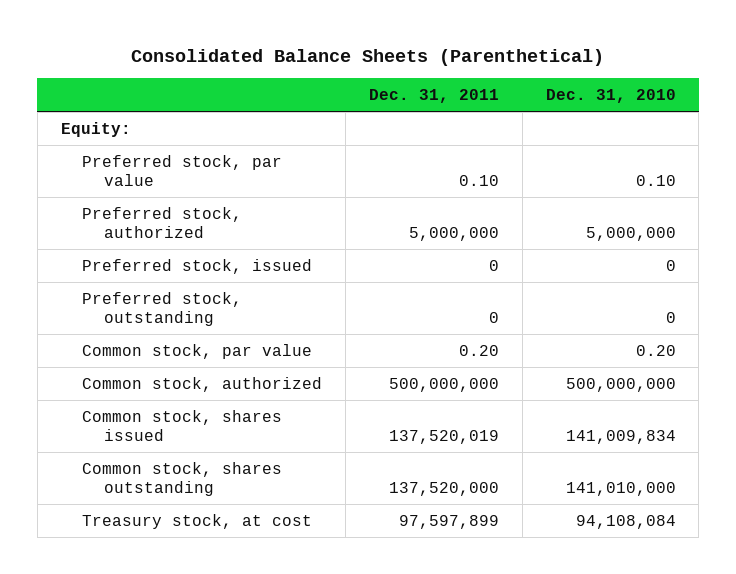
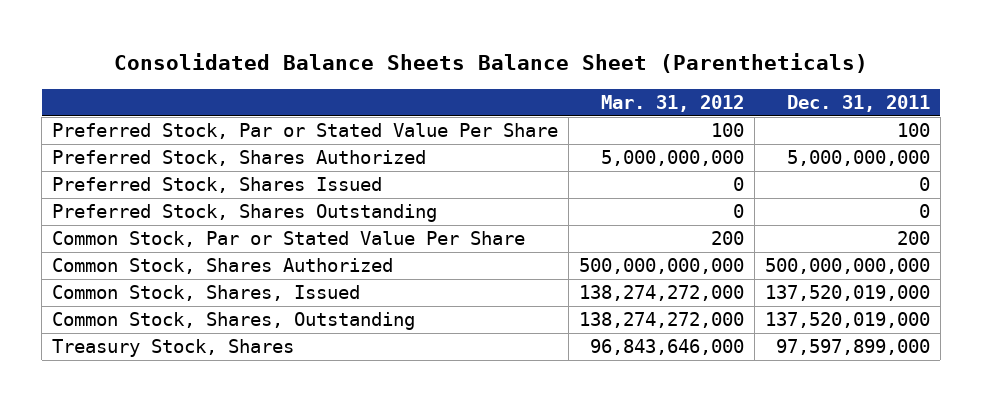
[131,49,605,67] Consolidated Balance Sheets (Parenthetical) -> [114,53,869,74] Consolidated Balance Sheets Balance Sheet (Parentheticals)
[545,89,676,104] Dec. 31, 2010 -> none
none -> [601,94,745,112] Mar. 31, 2012
[60,121,131,137] Equity: -> none
[82,154,283,187] Preferred stock, par value -> [52,123,559,140] Preferred Stock, Par or Stated Value Per Share
[458,175,499,187] 0.10 -> [896,123,930,138] 100
[82,206,243,239] Preferred stock, authorized -> [52,150,427,167] Preferred Stock, Shares Authorized
[408,227,499,242] 5,000,000 -> [786,150,930,167] 5,000,000,000
[82,258,313,274] Preferred stock, issued -> [52,177,383,194] Preferred Stock, Shares Issued
[82,291,243,327] Preferred stock, outstanding -> [52,204,438,223] Preferred Stock, Shares Outstanding
[82,343,313,359] Common stock, par value -> [52,231,526,248] Common Stock, Par or Stated Value Per Share
[458,344,499,356] 0.20 -> [896,231,930,246] 200
[82,376,323,392] Common stock, authorized -> [52,258,394,275] Common Stock, Shares Authorized
[388,377,499,392] 500,000,000 -> [764,258,930,275] 500,000,000,000
[82,409,283,442] Common stock, shares issued -> [52,285,361,302] Common Stock, Shares, Issued
[388,430,499,445] 137,520,019 -> [764,285,930,302] 137,520,019,000
[82,461,283,497] Common stock, shares outstanding -> [52,312,416,331] Common Stock, Shares, Outstanding
[388,482,499,497] 137,520,000 -> [764,312,930,329] 137,520,019,000
[82,513,313,529] Treasury stock, at cost -> [52,339,295,358] Treasury Stock, Shares
[398,514,499,529] 97,597,899 -> [775,339,930,356] 97,597,899,000

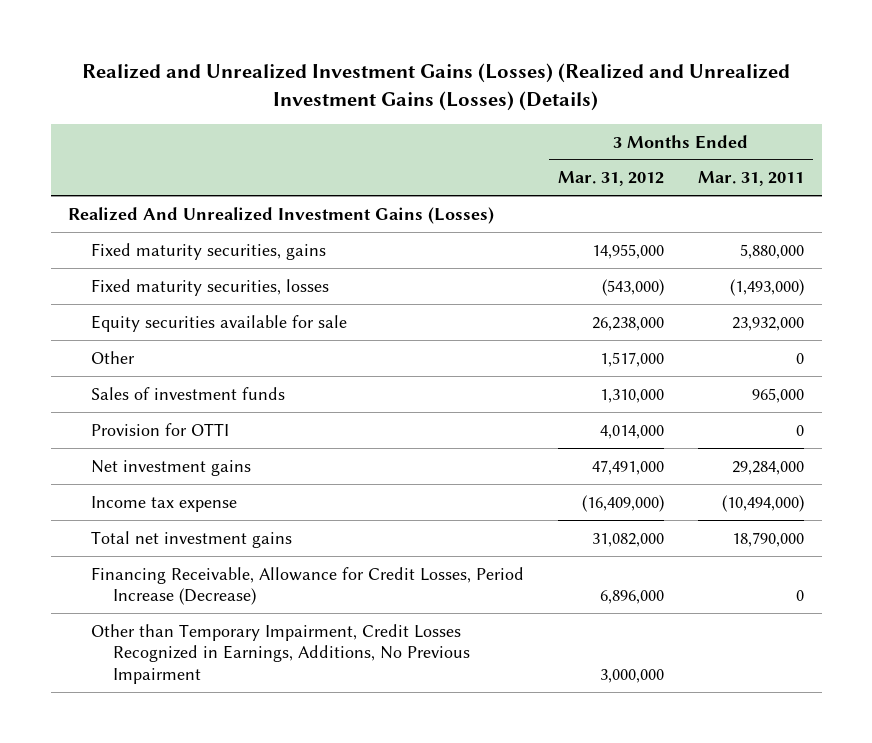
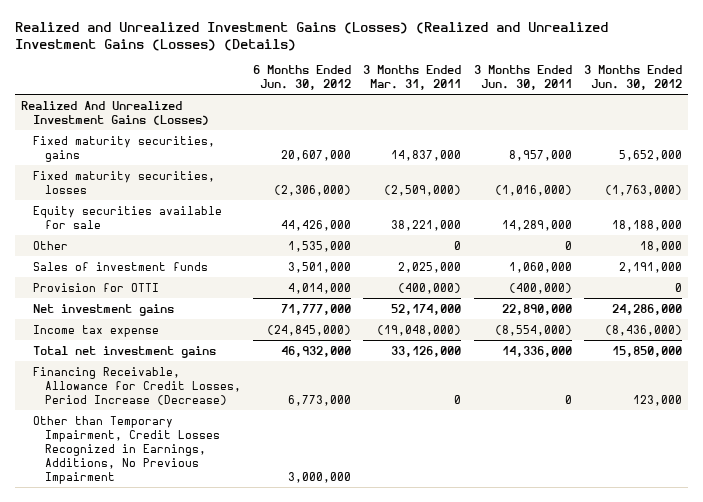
[558,171,665,187] Mar. 31, 2012 -> none
none -> [252,64,351,90] 6 Months Ended Jun. 30, 2012
none -> [473,64,572,90] 3 Months Ended Jun. 30, 2011
none -> [583,64,682,90] 3 Months Ended Jun. 30, 2012
[740,243,805,259] 5,880,000 -> [391,149,462,161] 14,837,000
[730,278,805,296] (1,493,000) -> [384,184,462,196] (2,509,000)
[732,316,805,331] 23,932,000 -> [391,219,462,231] 38,221,000
[752,387,805,403] 965,000 -> [398,261,462,273] 2,025,000
[796,424,805,436] 0 -> [398,282,462,294] (400,000)
[732,460,805,475] 29,284,000 -> [391,303,462,315] 52,174,000
[722,494,805,512] (10,494,000) -> [377,324,462,336] (19,048,000)
[732,531,805,547] 18,790,000 -> [391,345,462,357] 33,126,000

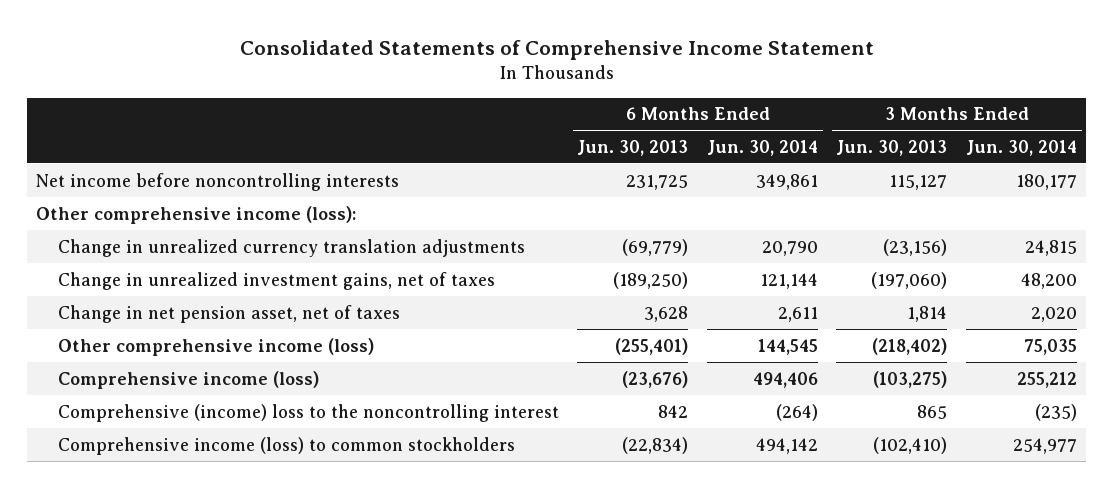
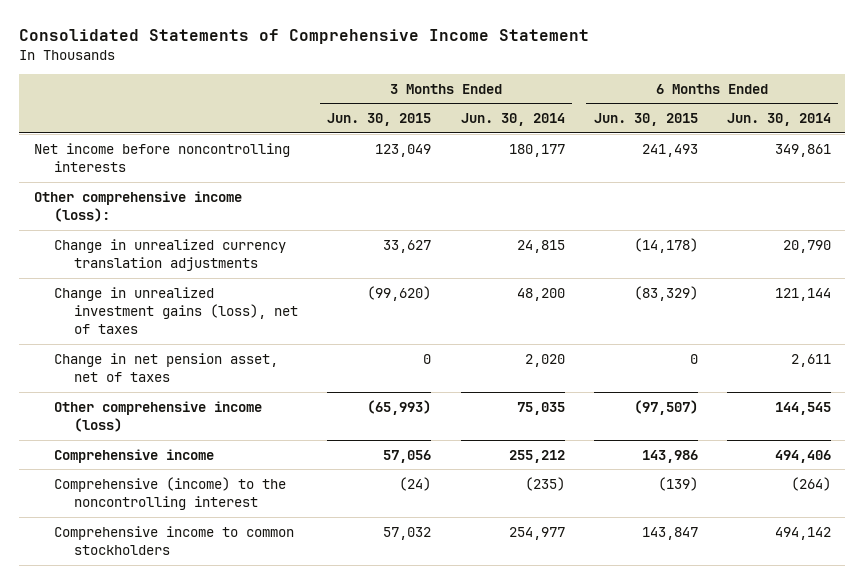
[577,139,689,156] Jun. 30, 2013 -> none
[836,139,948,156] Jun. 30, 2013 -> none
none -> [327,113,432,127] Jun. 30, 2015
none -> [593,113,698,127] Jun. 30, 2015
[57,271,495,290] Change in unrealized investment gains, net of taxes -> [54,286,299,335] Change in unrealized investment gains (loss), net of taxes
[57,370,319,389] Comprehensive income (loss) -> [54,448,215,463] Comprehensive income
[57,403,559,422] Comprehensive (income) loss to the noncontrolling interest -> [54,476,287,511] Comprehensive (income) to the noncontrolling interest
[57,436,515,455] Comprehensive income (loss) to common stockholders -> [54,525,295,556] Comprehensive income to common stockholders

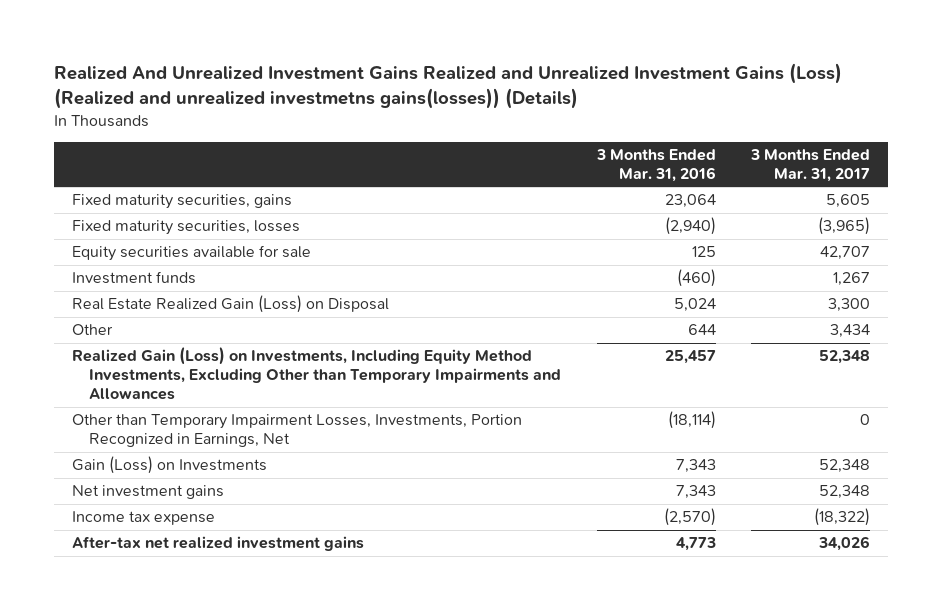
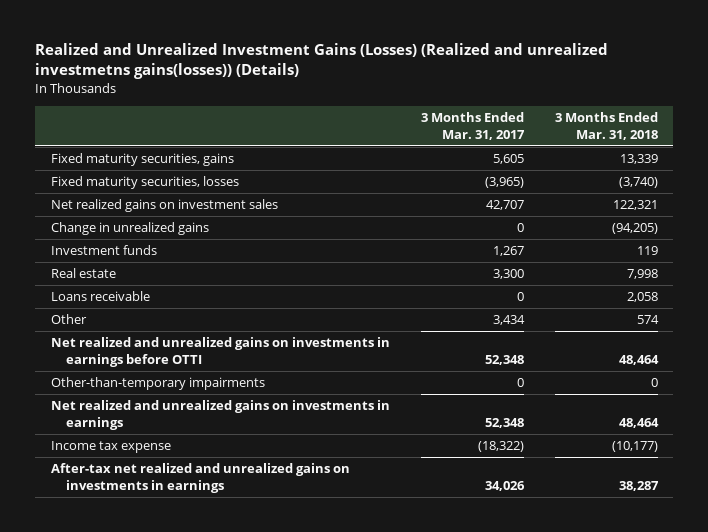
[54,63,843,110] Realized And Unrealized Investment Gains Realized and Unrealized Investment Gains (Loss) (Realized and unrealized investmetns gains(losses)) (Details) -> [35,43,609,80] Realized and Unrealized Investment Gains (Losses) (Realized and unrealized investmetns gains(losses)) (Details)
[595,148,716,182] 3 Months Ended Mar. 31, 2016 -> none
none -> [554,112,658,140] 3 Months Ended Mar. 31, 2018
[71,245,311,262] Equity securities available for sale -> [50,199,278,213] Net realized gains on investment sales
none -> [50,222,209,236] Change in unrealized gains
[71,295,389,314] Real Estate Realized Gain (Loss) on Disposal -> [50,268,116,279] Real estate
none -> [50,291,150,302] Loans receivable
[71,485,224,500] Net investment gains -> none
[71,347,562,401] Realized Gain (Loss) on Investments, Including Equity Method Investments, Excluding Other than Temporary Impairments and Allowances -> [50,337,390,368] Net realized and unrealized gains on investments in earnings before OTTI
[71,414,522,448] Other than Temporary Impairment Losses, Investments, Portion Recognized in Earnings, Net -> [50,377,265,391] Other-than-temporary impairments
[71,456,267,475] Gain (Loss) on Investments -> [50,400,390,431] Net realized and unrealized gains on investments in earnings
[71,536,364,552] After-tax net realized investment gains -> [50,463,350,494] After-tax net realized and unrealized gains on investments in earnings

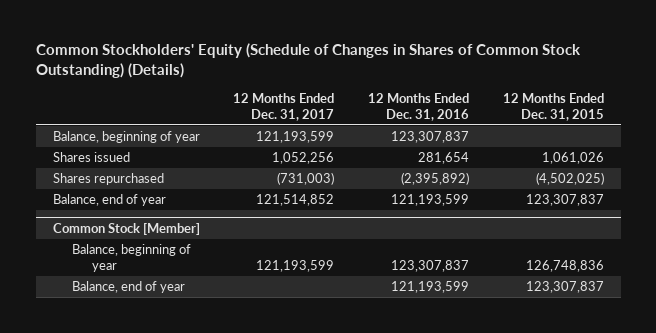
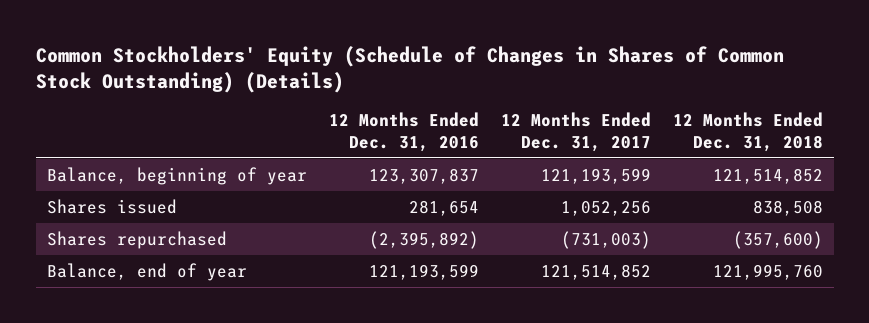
[502,92,604,121] 12 Months Ended Dec. 31, 2015 -> none
none -> [672,112,823,152] 12 Months Ended Dec. 31, 2018
[52,222,200,235] Common Stock [Member] -> none
[72,244,192,272] Balance, beginning of year -> none
[72,281,186,294] Balance, end of year -> none

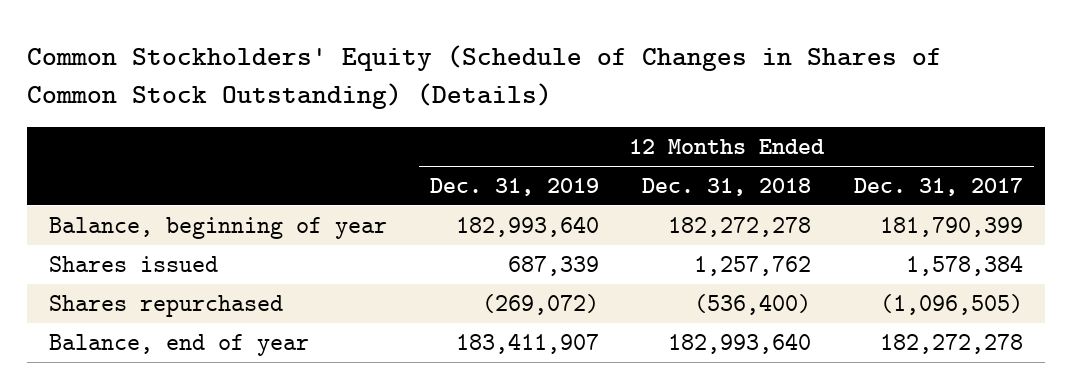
[328,112,479,152] 12 Months Ended Dec. 31, 2016 -> none
none -> [429,178,599,197] Dec. 31, 2019
[540,167,651,184] 121,193,599 -> [880,216,1024,237] 181,790,399
[712,167,823,184] 121,514,852 -> [668,216,812,237] 182,272,278
[560,200,651,216] 1,052,256 -> [906,254,1024,276] 1,578,384
[752,199,823,216] 838,508 -> [694,255,812,276] 1,257,762
[560,230,651,249] (731,003) -> [880,293,1024,315] (1,096,505)
[732,230,823,249] (357,600) -> [694,293,812,315] (536,400)
[540,263,651,280] 121,514,852 -> [880,333,1024,354] 182,272,278
[712,263,823,280] 121,995,760 -> [668,332,812,354] 182,993,640

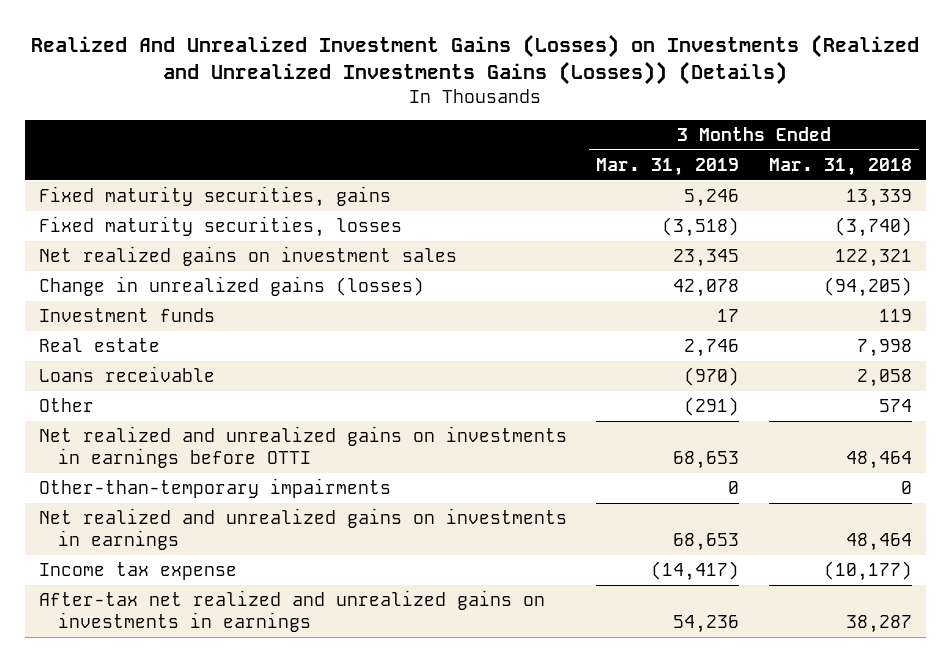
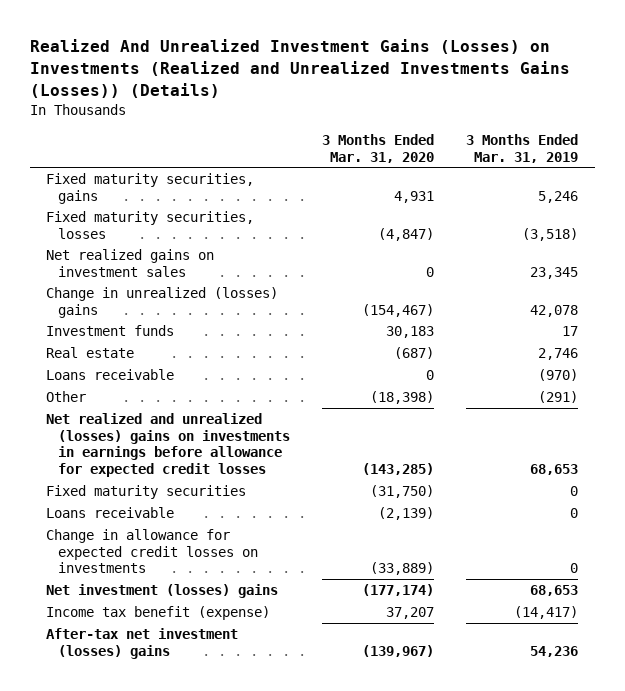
[768,158,912,177] Mar. 31, 2018 -> none
none -> [322,133,435,163] 3 Months Ended Mar. 31, 2020
[39,276,425,297] Change in unrealized gains (losses) -> [46,286,279,318] Change in unrealized (losses) gains
[39,478,392,499] Other-than-temporary impairments -> none
[39,426,568,468] Net realized and unrealized gains on investments in earnings before OTTI -> [46,412,290,478] Net realized and unrealized (losses) gains on investments in earnings before allowance for expected credit losses
none -> [46,484,247,499] Fixed maturity securities
none -> [46,506,175,518] Loans receivable
none -> [46,528,258,574] Change in allowance for expected credit losses on investments
[39,508,568,550] Net realized and unrealized gains on investments in earnings -> [46,583,279,598] Net investment (losses) gains
[39,562,238,581] Income tax expense -> [46,605,271,620] Income tax benefit (expense)
[39,590,546,632] After-tax net realized and unrealized gains on investments in earnings -> [46,627,239,659] After-tax net investment (losses) gains

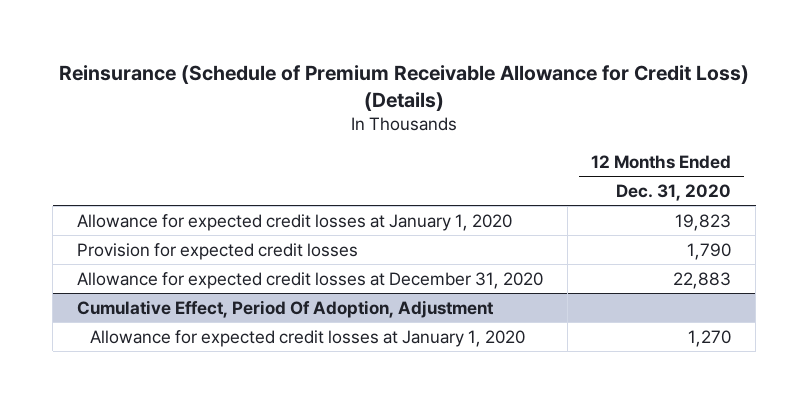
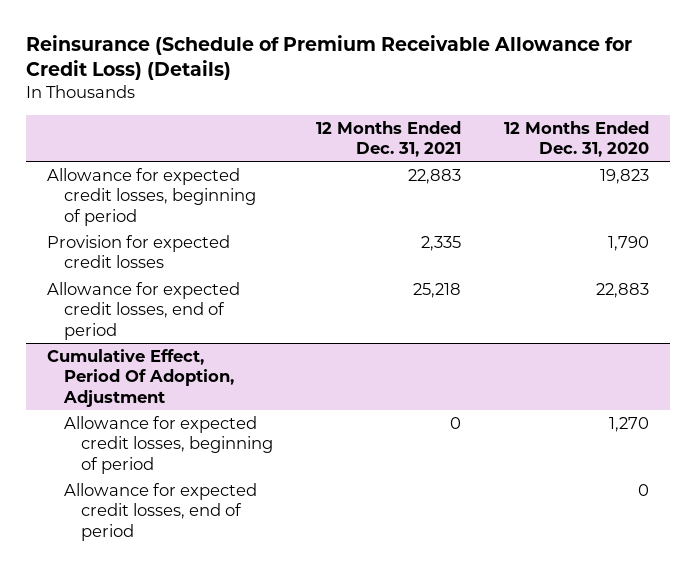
none -> [316,120,462,158] 12 Months Ended Dec. 31, 2021
[76,213,512,231] Allowance for expected credit losses at January 1, 2020 -> [47,167,257,226] Allowance for expected credit losses, beginning of period
[76,271,543,289] Allowance for expected credit losses at December 31, 2020 -> [47,281,241,340] Allowance for expected credit losses, end of period
[90,329,526,347] Allowance for expected credit losses at January 1, 2020 -> [64,415,274,474] Allowance for expected credit losses, beginning of period
none -> [64,482,258,541] Allowance for expected credit losses, end of period

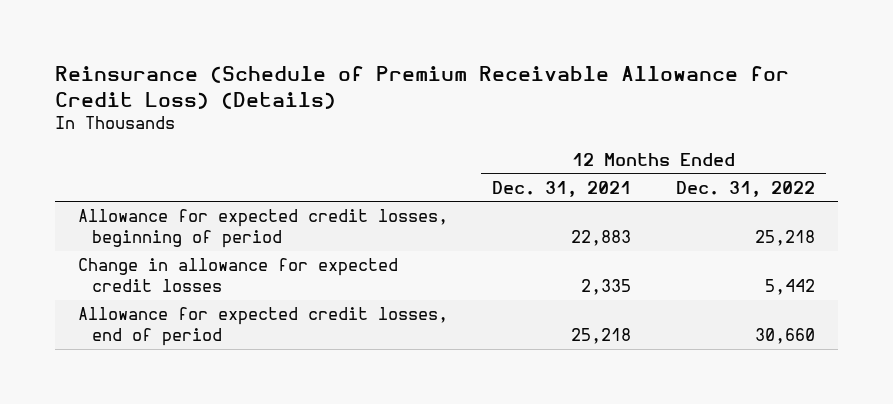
[503,120,649,158] 12 Months Ended Dec. 31, 2020 -> none
none -> [676,180,816,197] Dec. 31, 2022
[47,234,231,269] Provision for expected credit losses -> [77,258,398,293] Change in allowance for expected credit losses
[47,348,235,407] Cumulative Effect, Period Of Adoption, Adjustment -> none
[64,415,274,474] Allowance for expected credit losses, beginning of period -> none
[64,482,258,541] Allowance for expected credit losses, end of period -> none

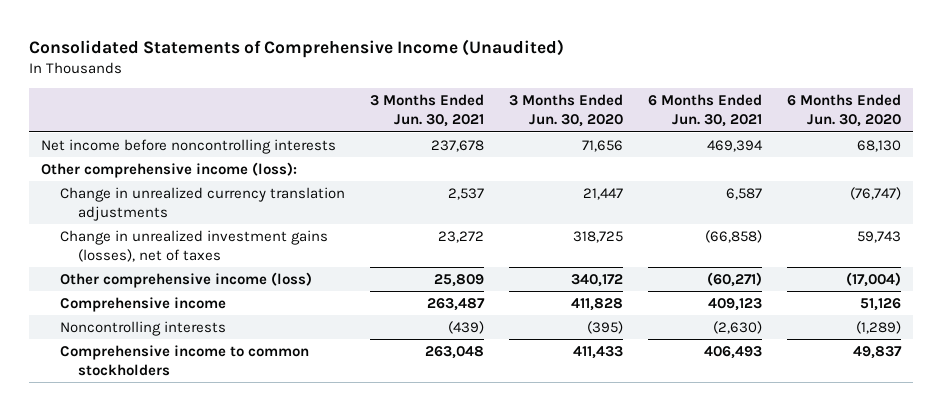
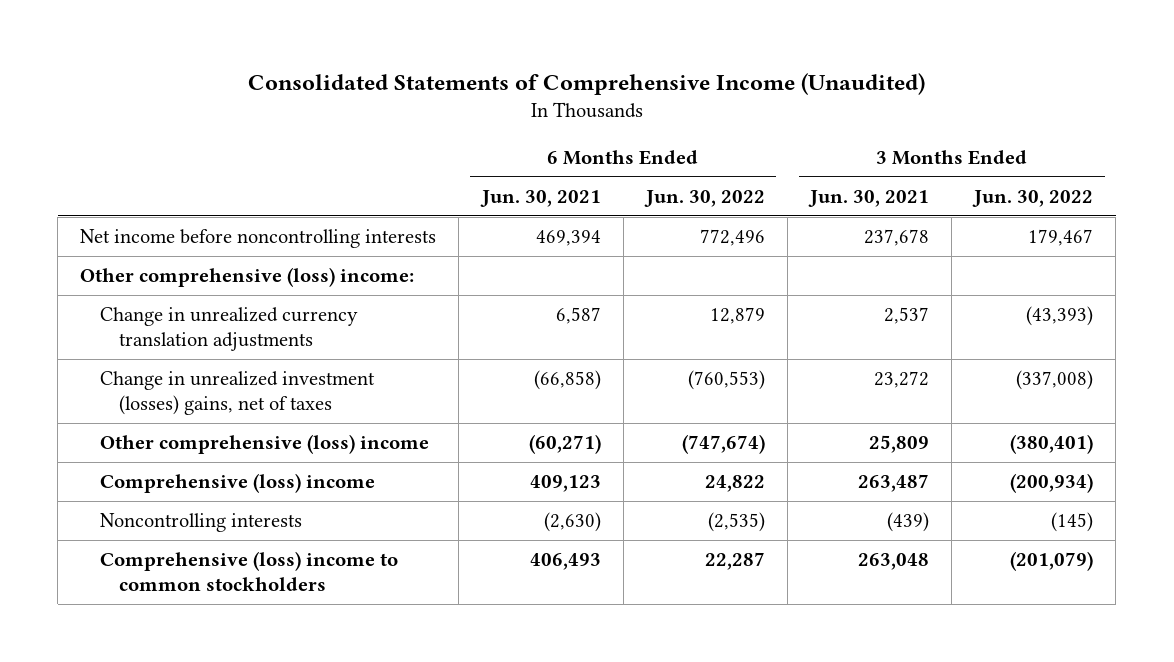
[508,94,623,128] 3 Months Ended Jun. 30, 2020 -> none
[786,94,901,128] 6 Months Ended Jun. 30, 2020 -> none
none -> [643,189,765,207] Jun. 30, 2022
none -> [972,189,1094,207] Jun. 30, 2022
[41,161,298,178] Other comprehensive income (loss): -> [80,267,415,288] Other comprehensive (loss) income:
[59,229,328,262] Change in unrealized investment gains (losses), net of taxes -> [99,371,375,415] Change in unrealized investment (losses) gains, net of taxes
[59,271,312,288] Other comprehensive income (loss) -> [99,434,429,455] Other comprehensive (loss) income
[59,296,226,312] Comprehensive income -> [99,473,375,494] Comprehensive (loss) income
[59,344,309,376] Comprehensive income to common stockholders -> [99,551,398,591] Comprehensive (loss) income to common stockholders

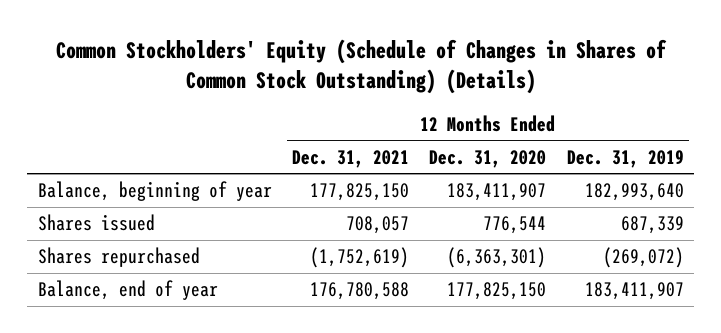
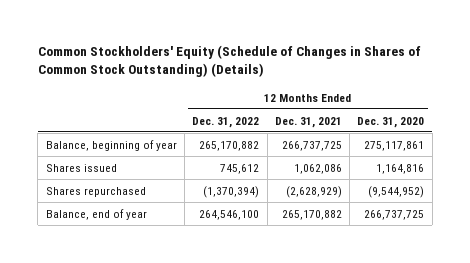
[566,149,684,168] Dec. 31, 2019 -> none
none -> [192,116,260,128] Dec. 31, 2022
[309,183,409,202] 177,825,150 -> [281,140,342,151] 266,737,725
[447,183,547,202] 183,411,907 -> [364,140,425,151] 275,117,861
[345,216,409,235] 708,057 -> [293,163,342,174] 1,062,086
[483,216,547,235] 776,544 -> [376,163,425,174] 1,164,816
[309,247,409,269] (1,752,619) -> [285,185,342,198] (2,628,929)
[447,247,547,269] (6,363,301) -> [368,185,425,198] (9,544,952)
[309,282,409,301] 176,780,588 -> [281,209,342,220] 265,170,882
[447,282,547,301] 177,825,150 -> [364,209,425,220] 266,737,725

